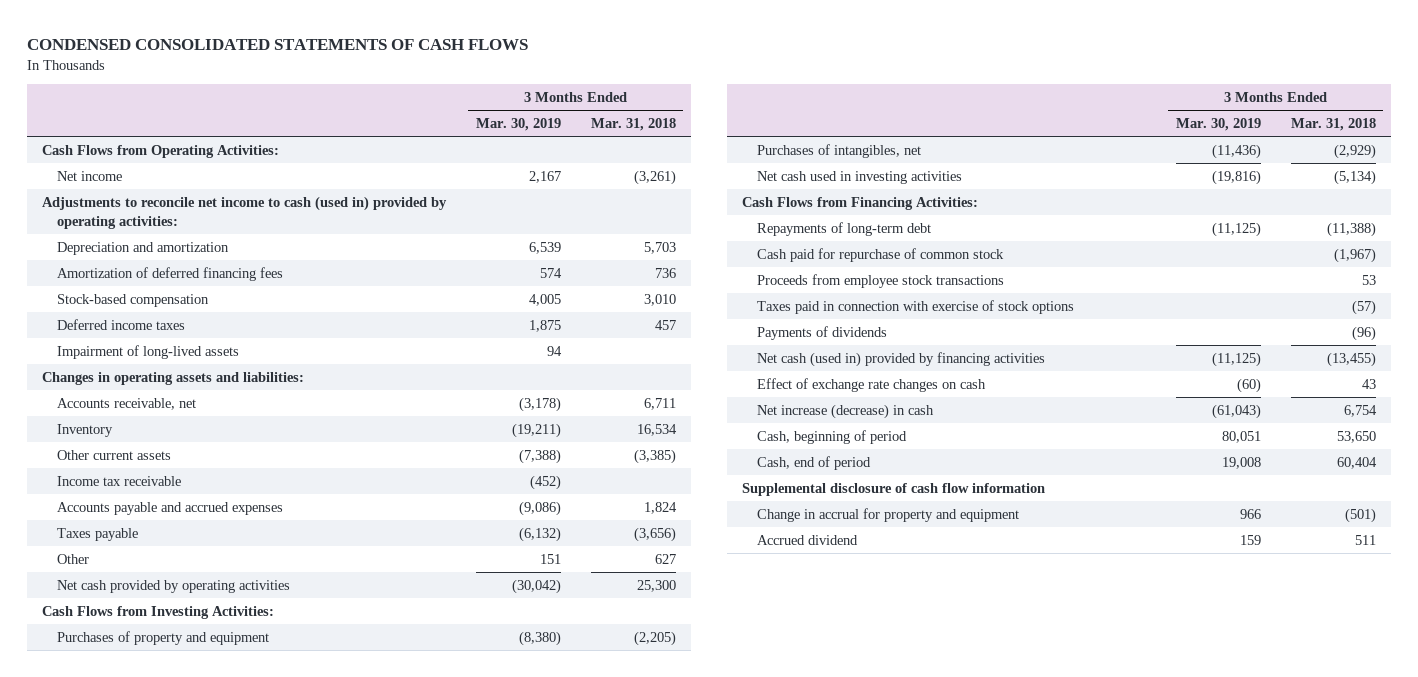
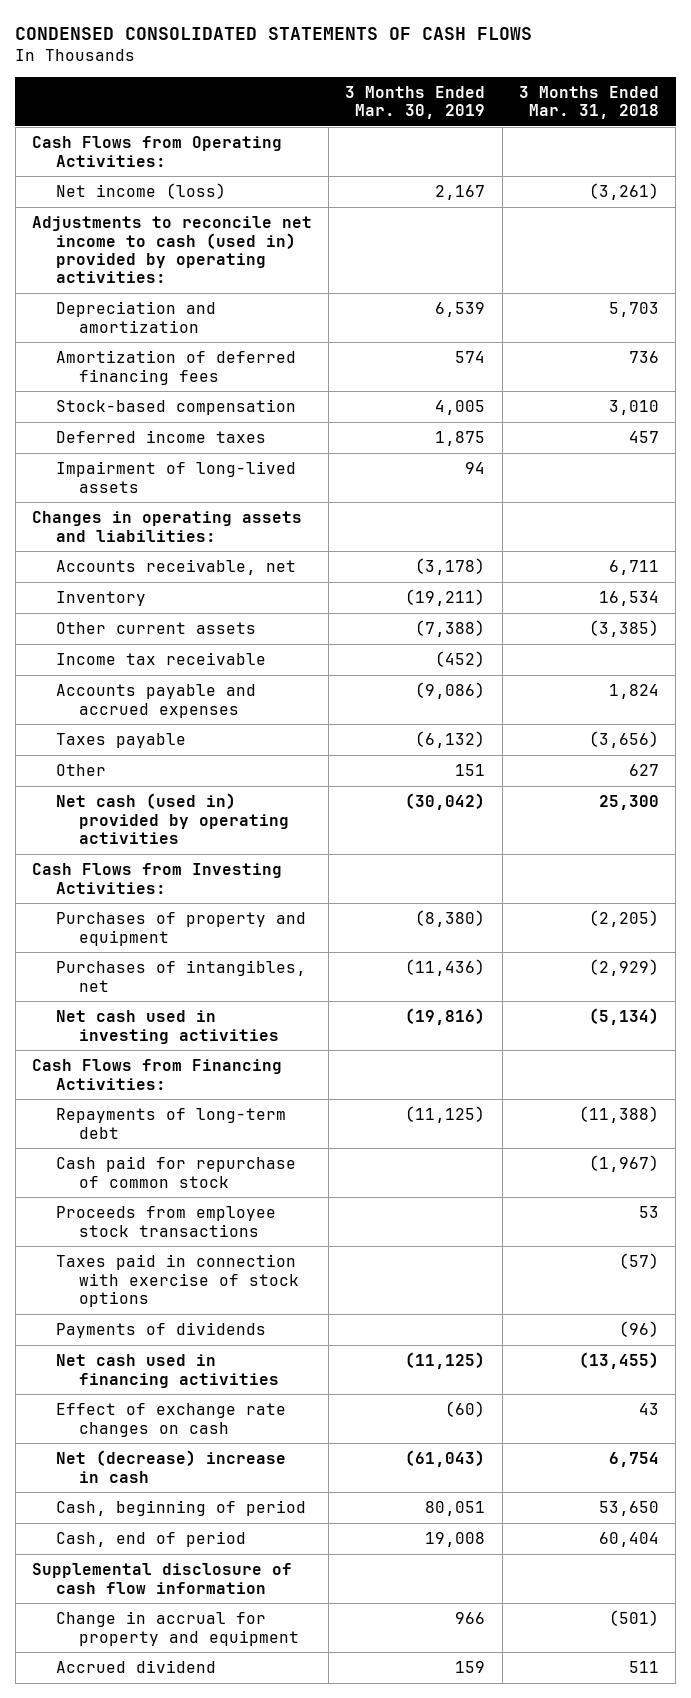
[56,170,122,181] Net income -> [55,183,226,200] Net income (loss)
[56,579,290,593] Net cash provided by operating activities -> [55,793,290,845] Net cash (used in) provided by operating activities
[756,351,1045,367] Net cash (used in) provided by financing activities -> [55,1354,280,1388] Net cash used in financing activities
[756,403,934,419] Net increase (decrease) in cash -> [55,1450,286,1483] Net (decrease) increase in cash

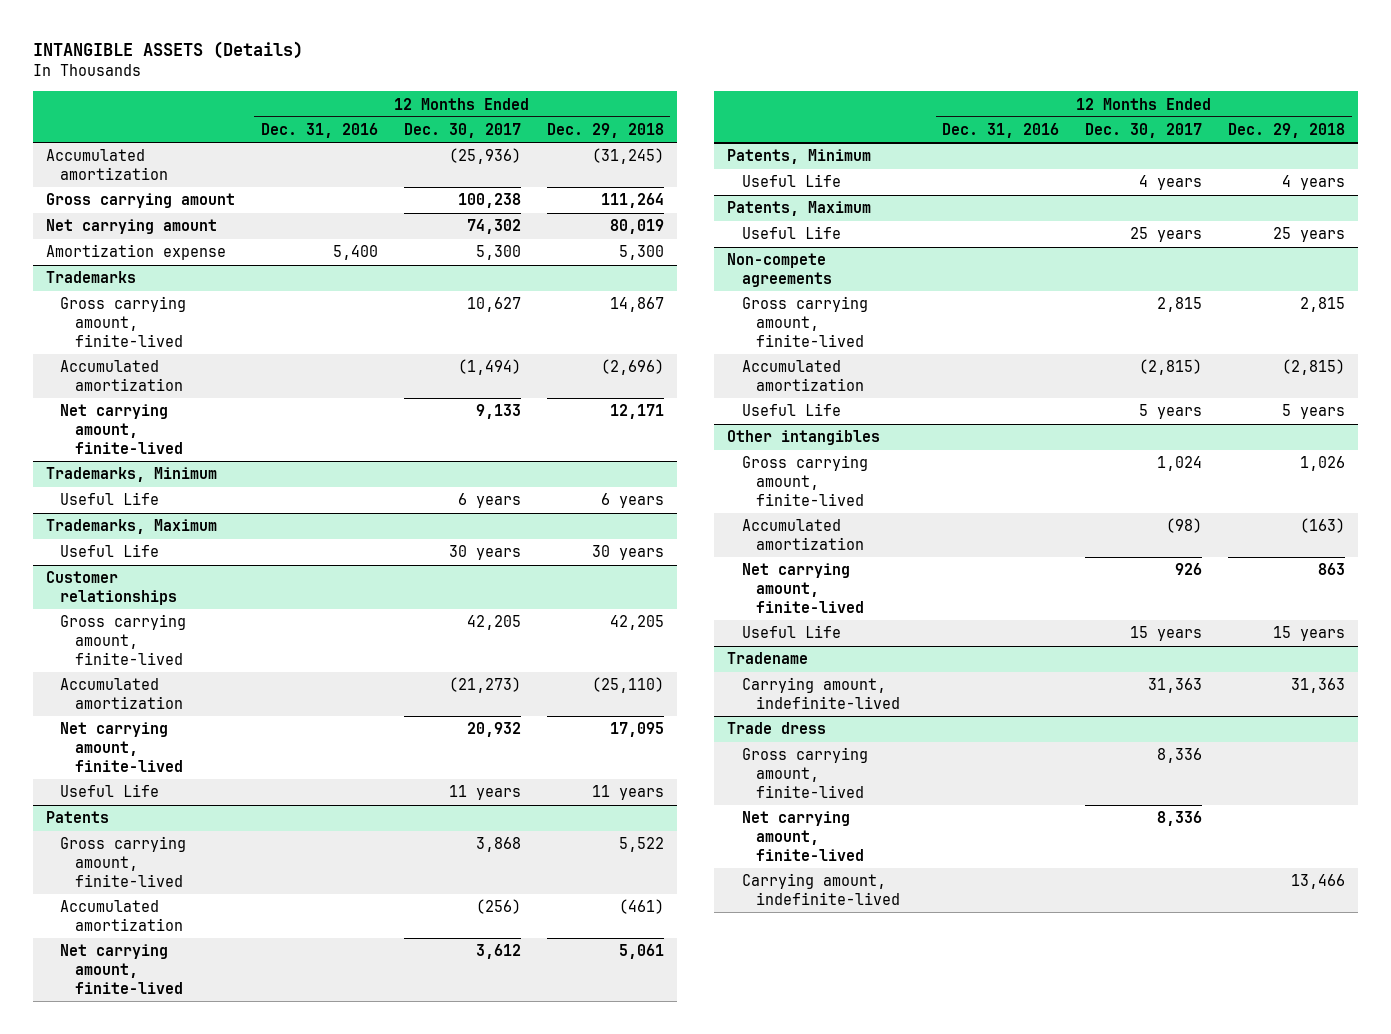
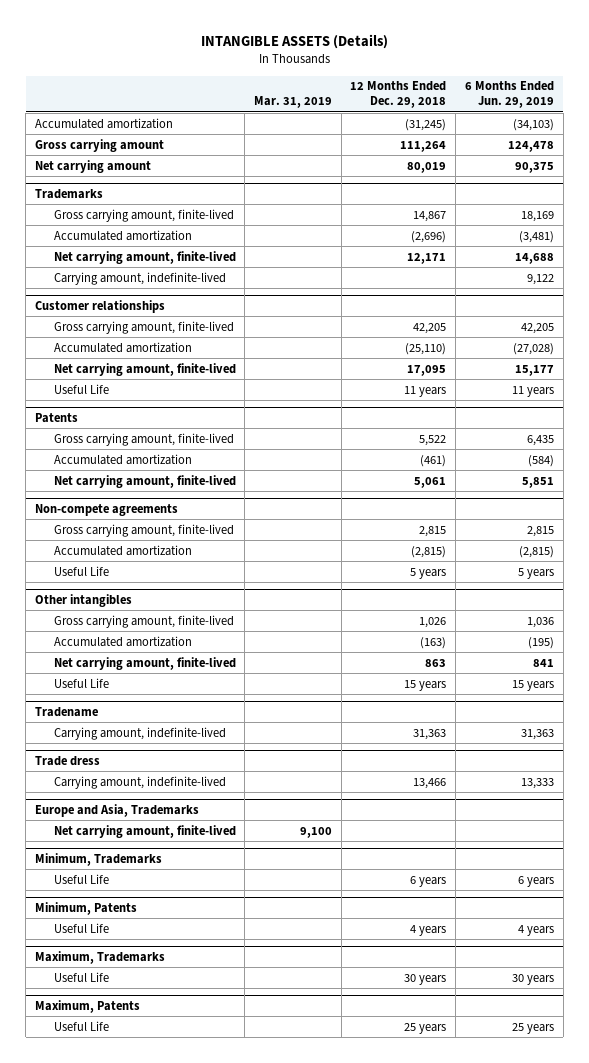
[260,123,378,139] Dec. 31, 2016 -> none
[403,123,521,139] Dec. 30, 2017 -> none
none -> [253,96,332,109] Mar. 31, 2019
none -> [464,81,554,109] 6 Months Ended Jun. 29, 2019
[45,244,226,261] Amortization expense -> none
[45,467,217,483] Trademarks, Minimum -> none
[60,492,160,506] Useful Life -> none
[45,519,217,535] Trademarks, Maximum -> none
[60,544,160,558] Useful Life -> none
none -> [53,271,226,285] Carrying amount, indefinite-lived
[727,149,872,165] Patents, Minimum -> none
[741,174,841,188] Useful Life -> none
[727,201,872,217] Patents, Maximum -> none
[741,226,841,240] Useful Life -> none
[741,747,868,798] Gross carrying amount, finite-lived -> none
[741,811,865,861] Net carrying amount, finite-lived -> none
none -> [35,804,200,818] Europe and Asia, Trademarks
none -> [53,824,236,838] Net carrying amount, finite-lived
none -> [35,853,163,867] Minimum, Trademarks
none -> [53,873,109,884] Useful Life
none -> [35,902,138,916] Minimum, Patents
none -> [53,922,109,933] Useful Life
none -> [35,951,166,965] Maximum, Trademarks
none -> [53,971,109,982] Useful Life
none -> [35,1000,141,1014] Maximum, Patents
none -> [53,1020,109,1031] Useful Life

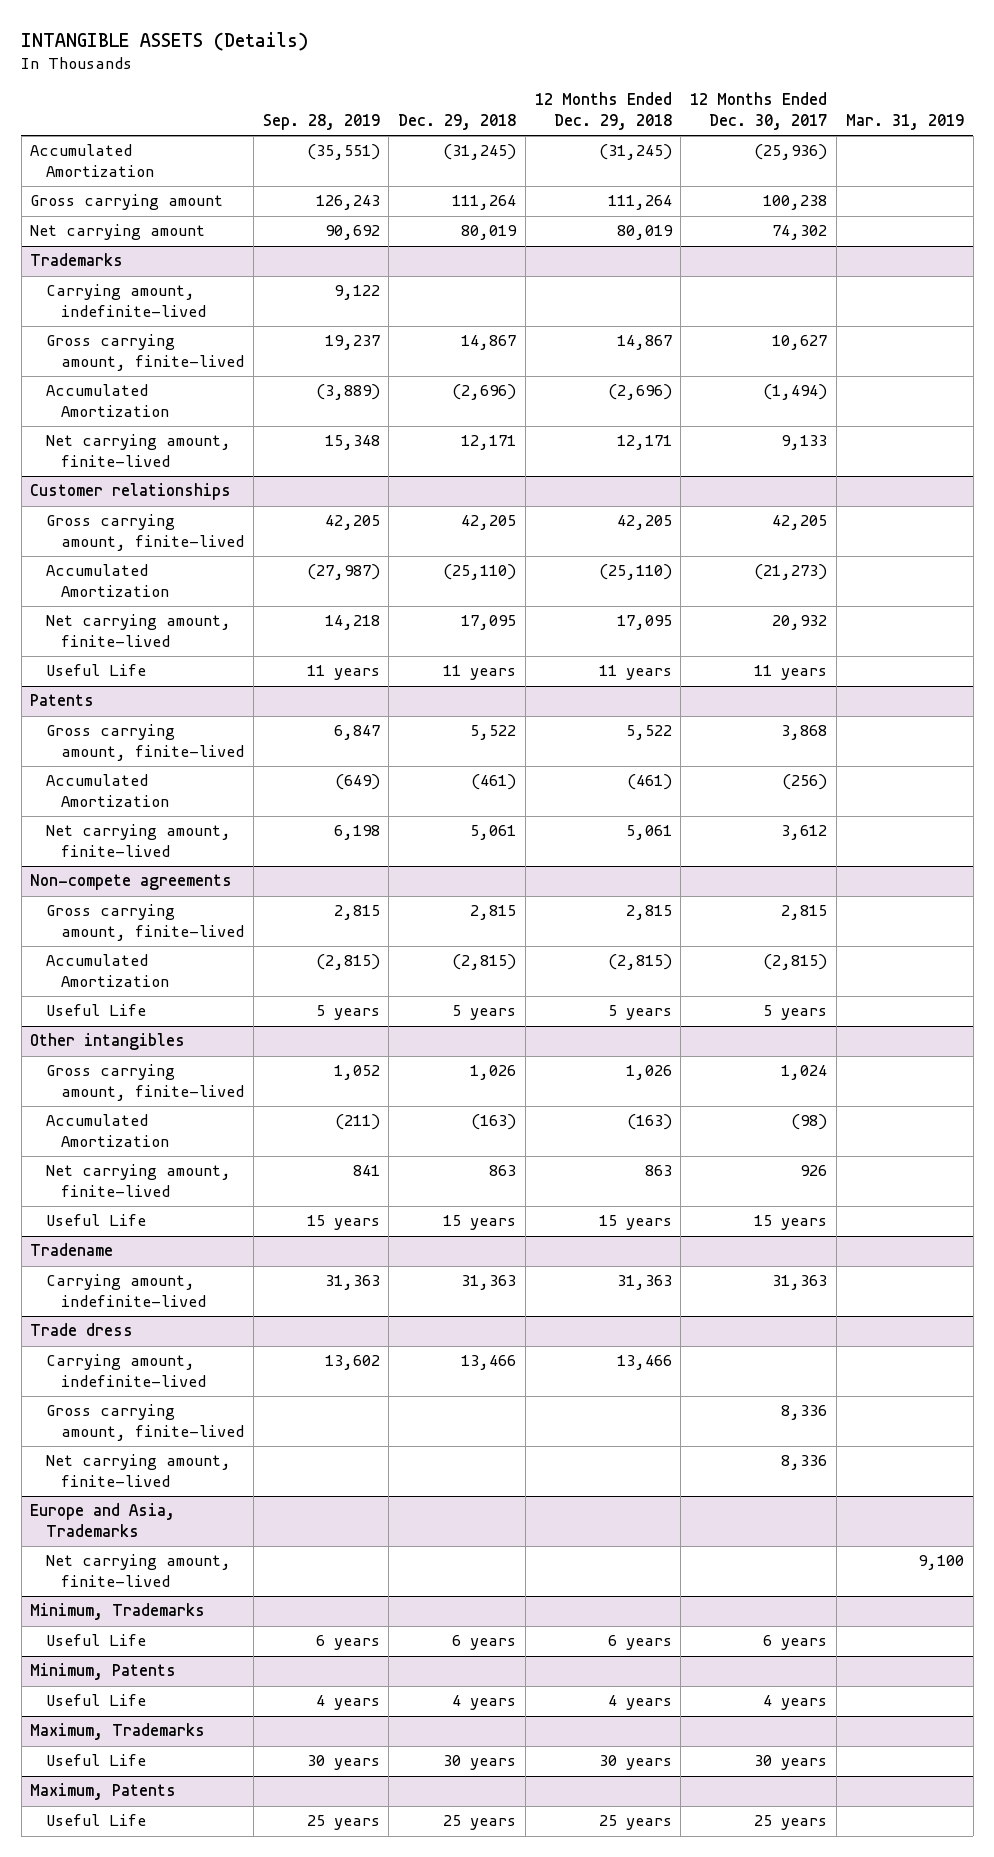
[464,81,554,109] 6 Months Ended Jun. 29, 2019 -> none
none -> [262,113,380,130] Sep. 28, 2019
none -> [398,113,517,130] Dec. 29, 2018
none -> [690,92,828,130] 12 Months Ended Dec. 30, 2017
[35,117,174,129] Accumulated amortization -> [30,144,154,177] Accumulated Amortization
[53,271,226,285] Carrying amount, indefinite-lived -> [45,284,207,317] Carrying amount, indefinite-lived
[53,229,192,241] Accumulated amortization -> [45,384,170,417] Accumulated Amortization
[53,341,192,353] Accumulated amortization -> [45,564,170,597] Accumulated Amortization
[53,453,192,465] Accumulated amortization -> [45,774,170,807] Accumulated Amortization
[53,544,192,556] Accumulated amortization -> [45,954,170,987] Accumulated Amortization
[53,635,192,647] Accumulated amortization -> [45,1114,170,1147] Accumulated Amortization
none -> [45,1404,245,1441] Gross carrying amount, finite-lived
none -> [45,1454,231,1487] Net carrying amount, finite-lived

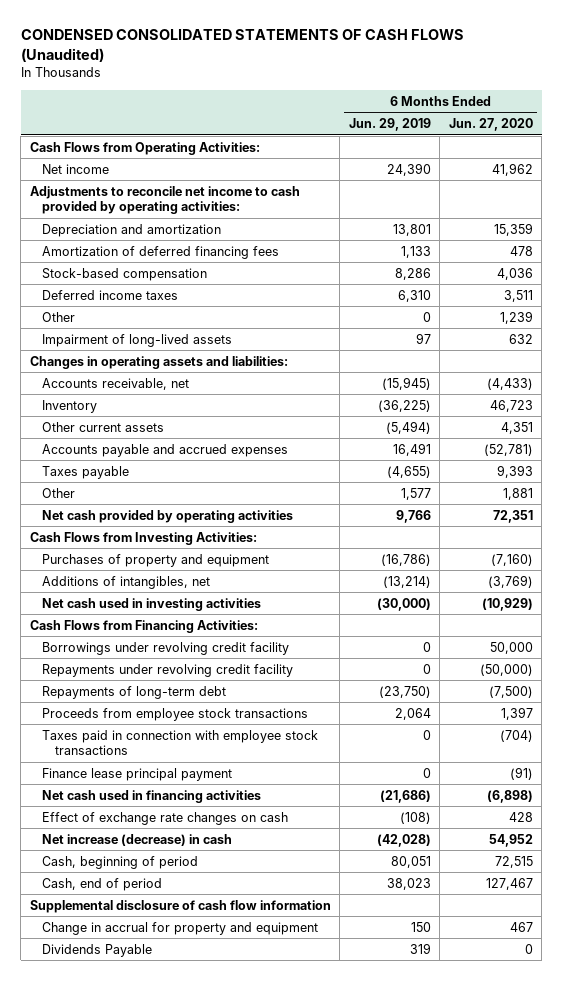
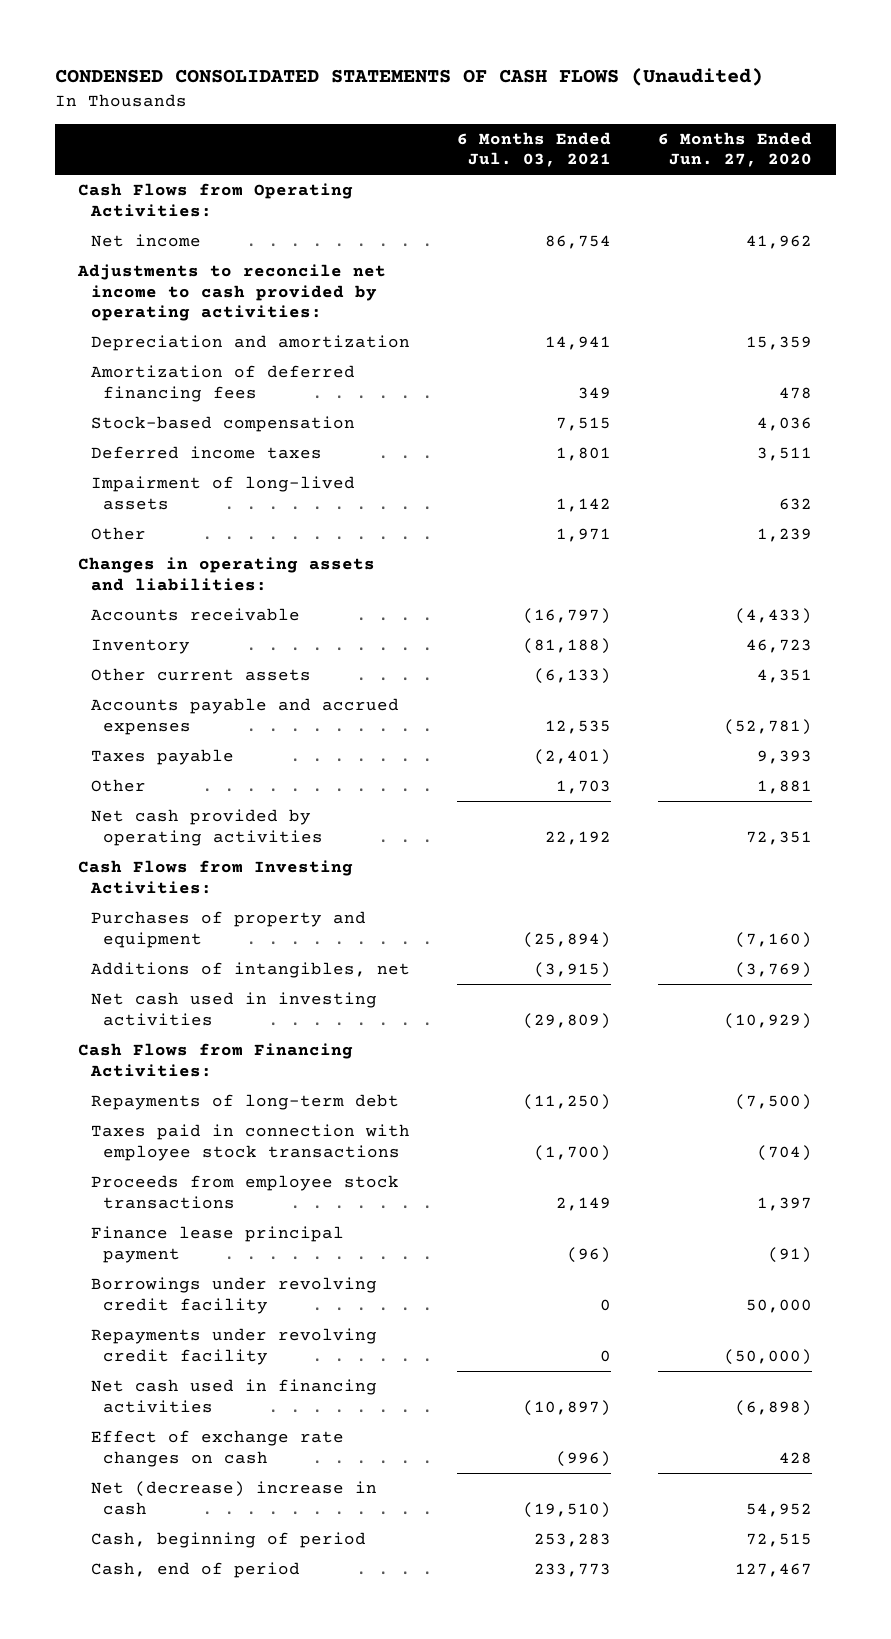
[348,118,431,132] Jun. 29, 2019 -> none
none -> [457,131,612,168] 6 Months Ended Jul. 03, 2021
[42,311,76,322] Other -> [90,527,146,541] Other
[42,377,190,390] Accounts receivable, net -> [90,608,300,622] Accounts receivable
[42,707,309,721] Proceeds from employee stock transactions -> [90,1175,399,1209] Proceeds from employee stock transactions
[42,641,290,655] Borrowings under revolving credit facility -> [90,1277,377,1314] Borrowings under revolving credit facility
[42,663,294,677] Repayments under revolving credit facility -> [90,1328,377,1365] Repayments under revolving credit facility
[42,833,233,846] Net increase (decrease) in cash -> [90,1481,377,1515] Net (decrease) increase in cash
[29,899,331,913] Supplemental disclosure of cash flow information -> none
[42,921,319,935] Change in accrual for property and equipment -> none
[42,943,153,957] Dividends Payable -> none

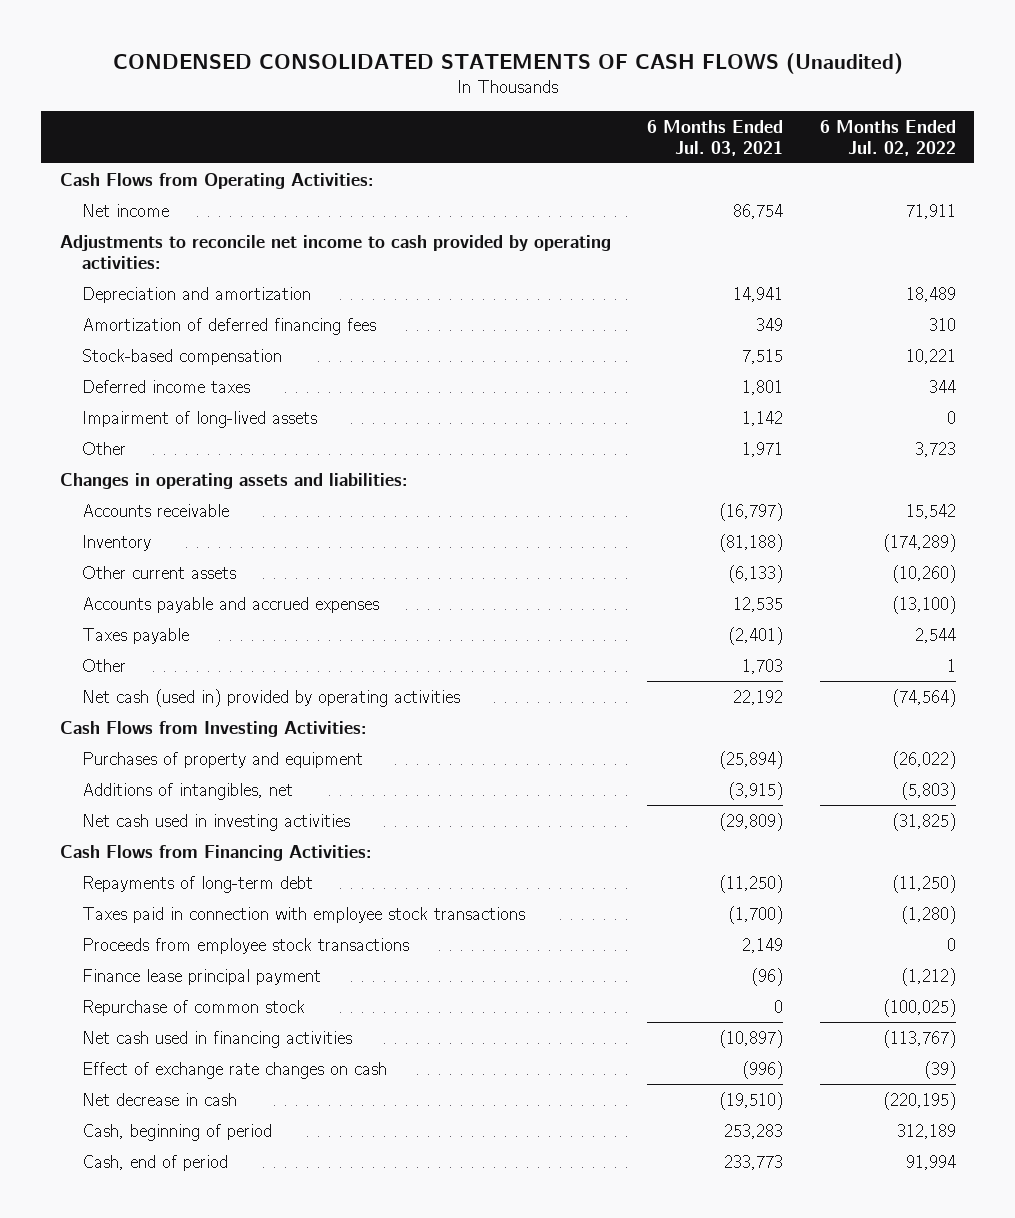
[658,131,813,168] 6 Months Ended Jun. 27, 2020 -> none
none -> [819,119,956,156] 6 Months Ended Jul. 02, 2022
[90,809,324,846] Net cash provided by operating activities -> [81,688,460,707] Net cash (used in) provided by operating activities
[90,1277,377,1314] Borrowings under revolving credit facility -> none
[90,1328,377,1365] Repayments under revolving credit facility -> none
none -> [81,999,305,1016] Repurchase of common stock
[90,1481,377,1515] Net (decrease) increase in cash -> [81,1092,237,1106] Net decrease in cash

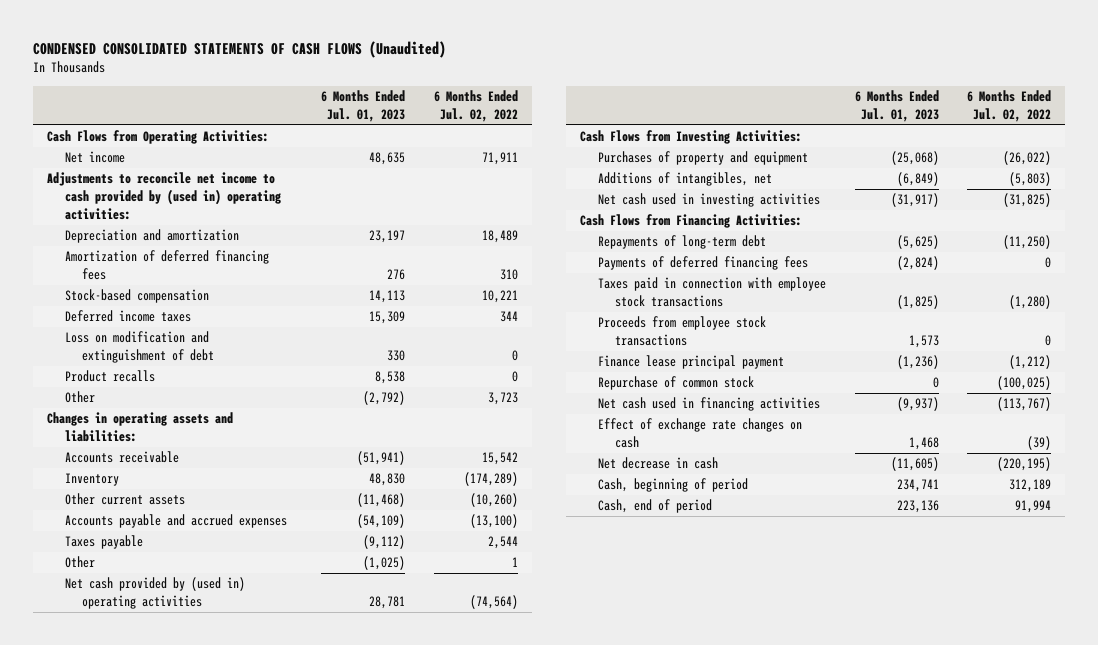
[647,119,784,156] 6 Months Ended Jul. 03, 2021 -> none
none -> [321,90,406,122] 6 Months Ended Jul. 01, 2023
[59,234,611,269] Adjustments to reconcile net income to cash provided by operating activities: -> [46,172,281,220] Adjustments to reconcile net income to cash provided by (used in) operating activities:
[81,410,317,428] Impairment of long-lived assets -> none
none -> [64,331,215,364] Loss on modification and extinguishment of debt
none -> [64,370,155,383] Product recalls
[81,688,460,707] Net cash (used in) provided by operating activities -> [64,577,245,610] Net cash provided by (used in) operating activities
none -> [597,256,808,271] Payments of deferred financing fees

